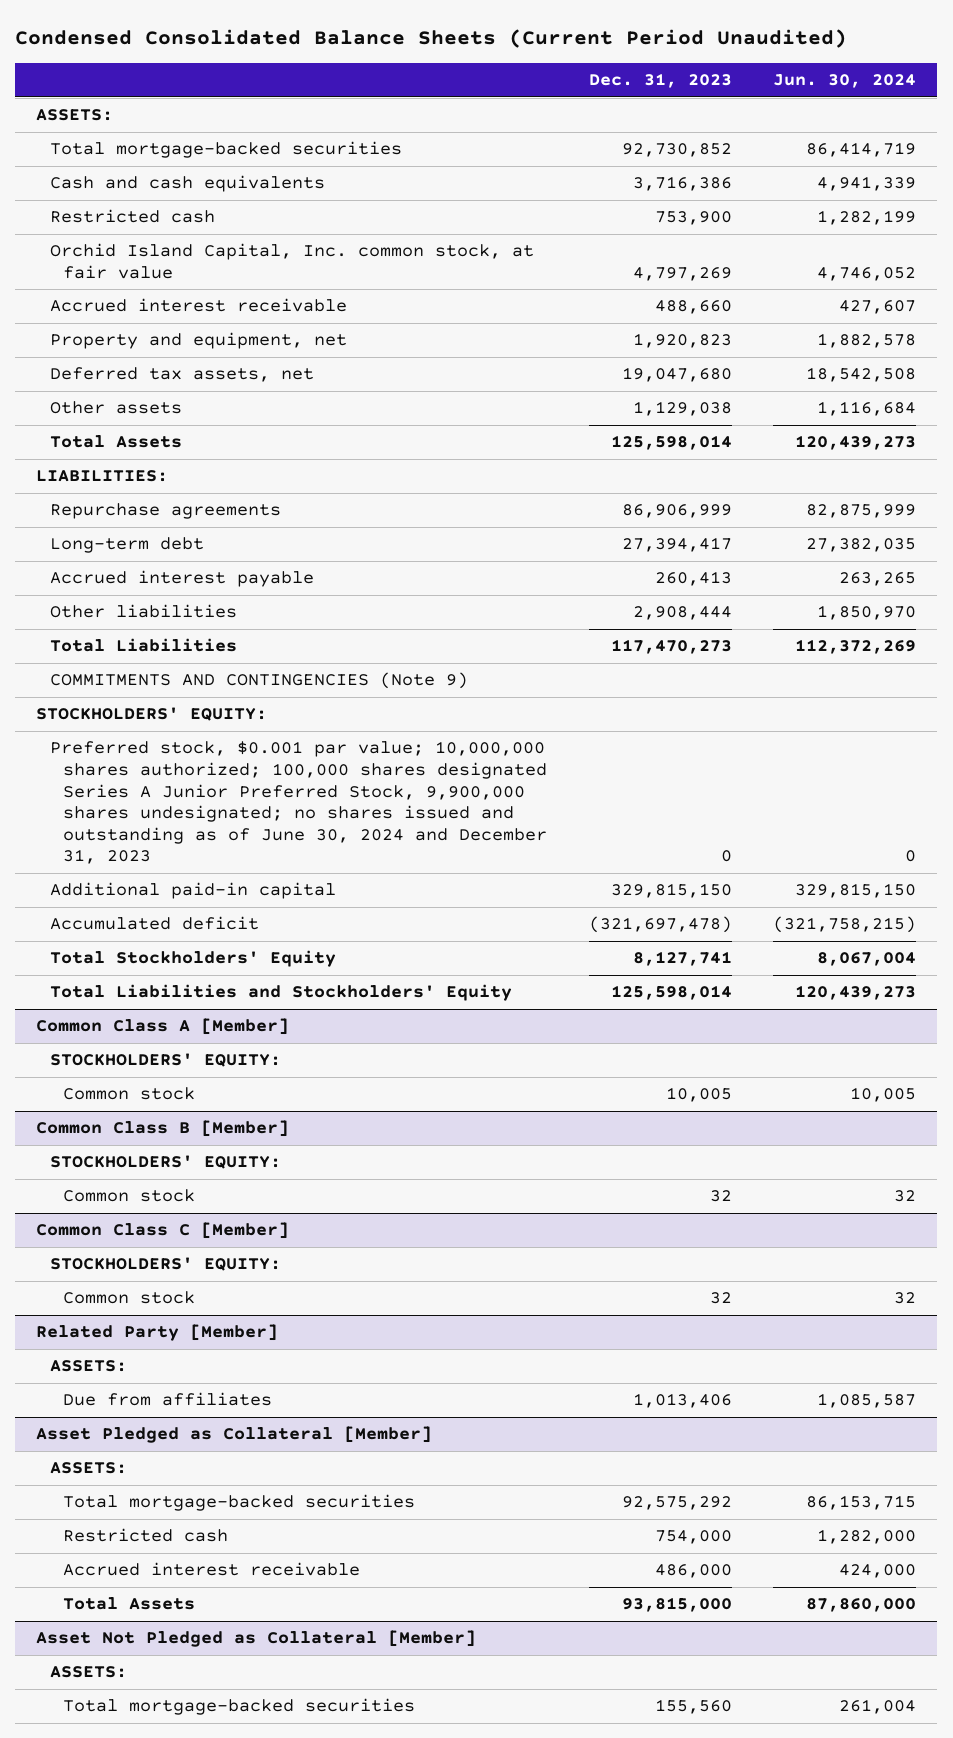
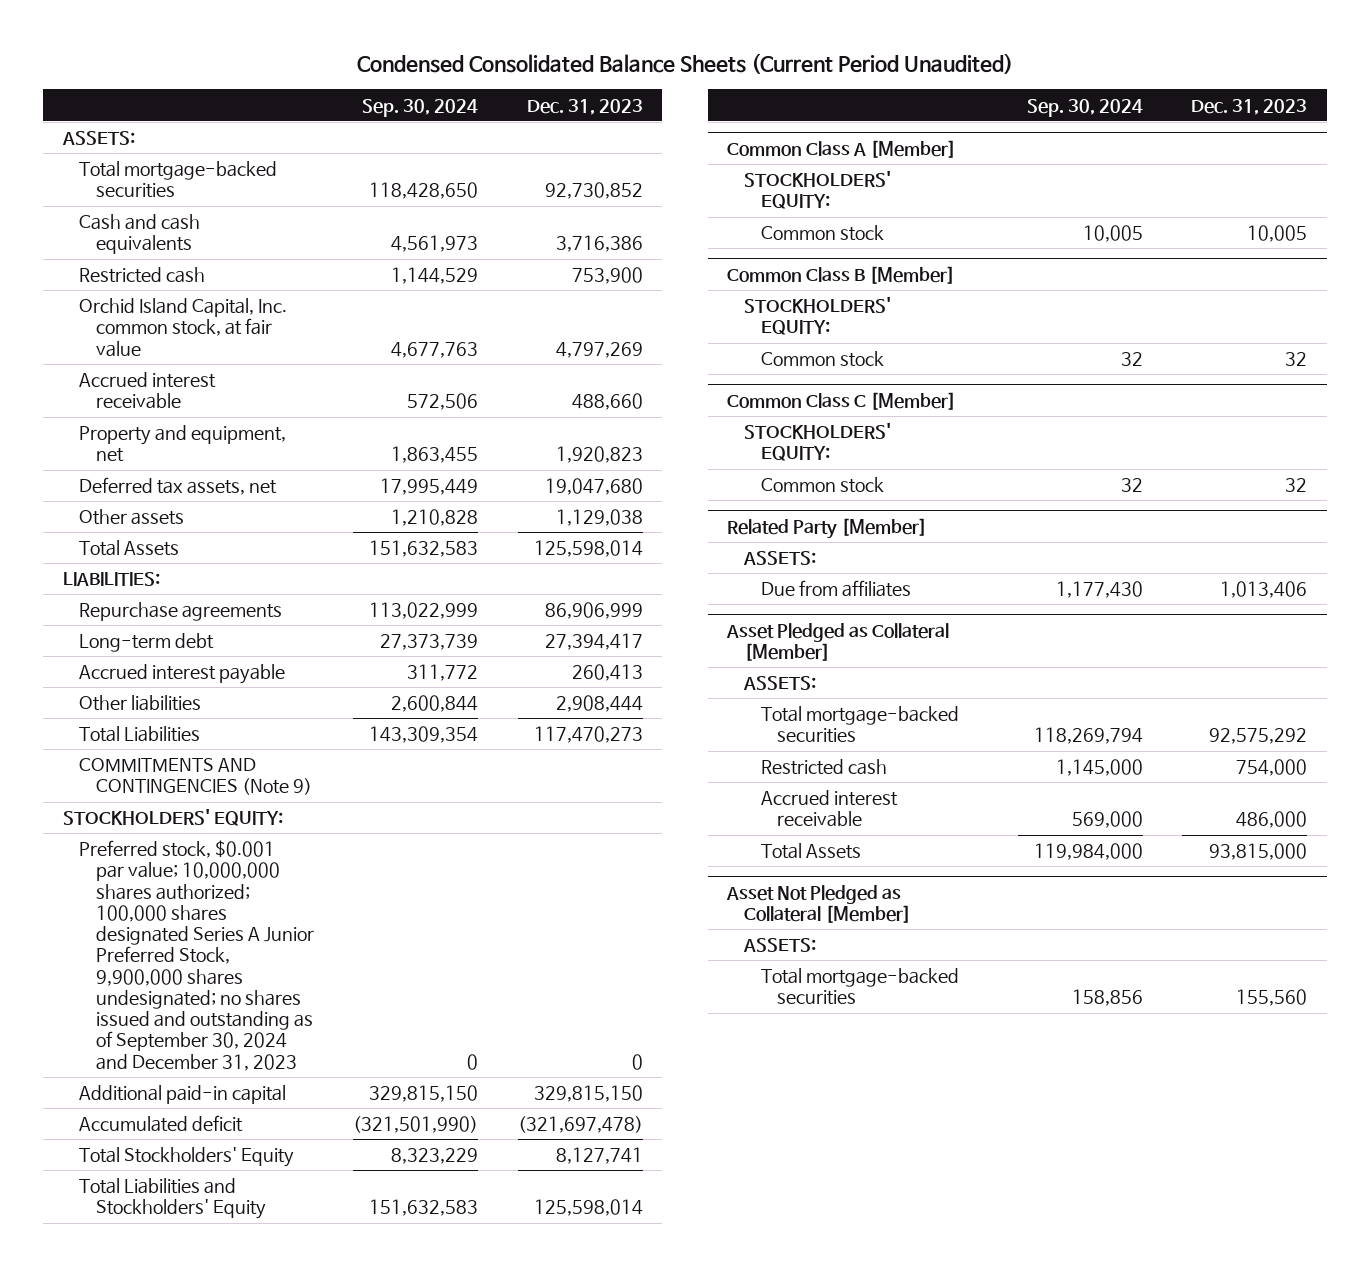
[773,74,917,89] Jun. 30, 2024 -> none
none -> [362,98,479,117] Sep. 30, 2024
[49,741,548,865] Preferred stock, $0.001 par value; 10,000,000 shares authorized; 100,000 shares designated Series A Junior Preferred Stock, 9,900,000 shares undesignated; no shares issued and outstanding as of June 30, 2024 and December 31, 2023 -> [79,840,315,1071] Preferred stock, $0.001 par value; 10,000,000 shares authorized; 100,000 shares designated Series A Junior Preferred Stock, 9,900,000 shares undesignated; no shares issued and outstanding as of September 30, 2024 and December 31, 2023

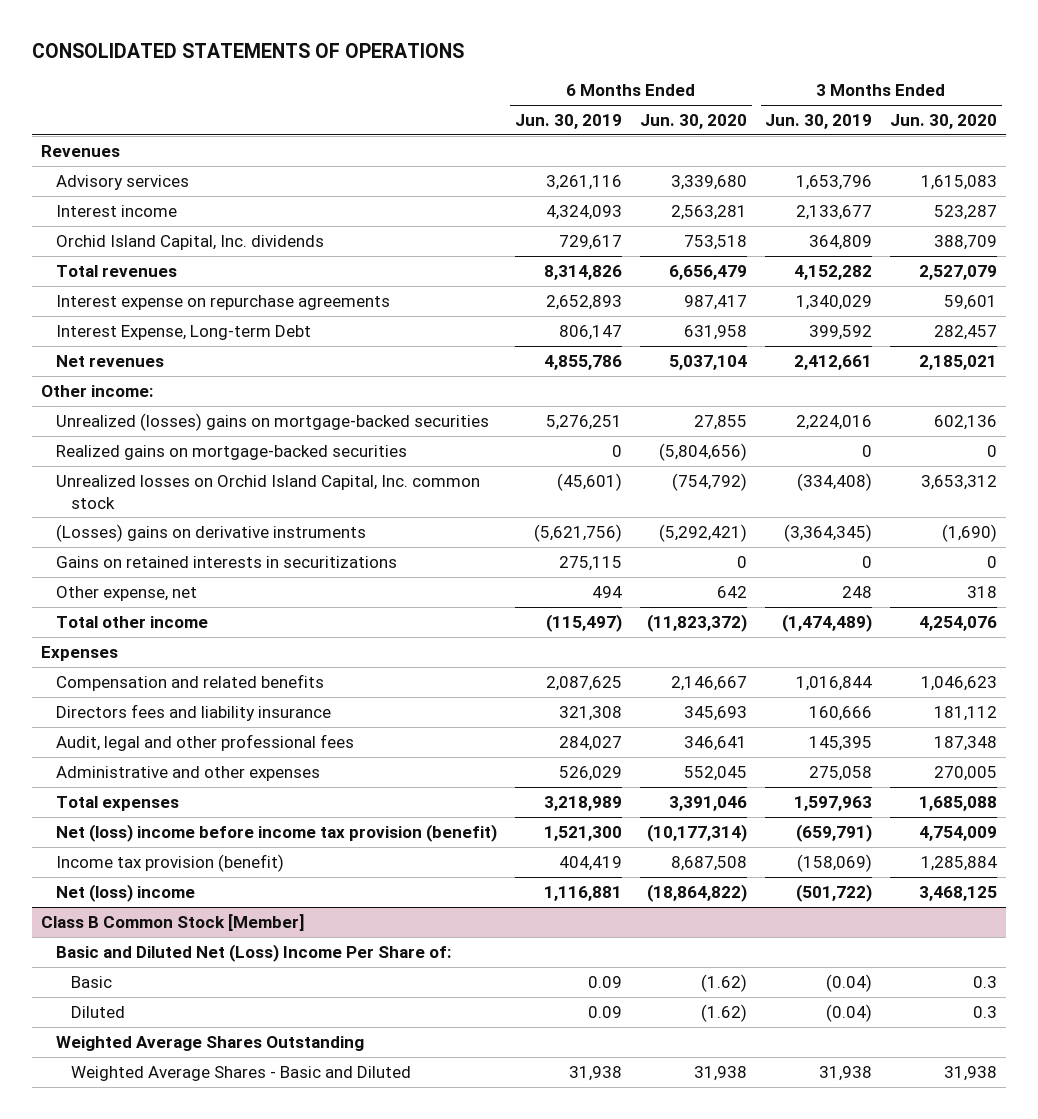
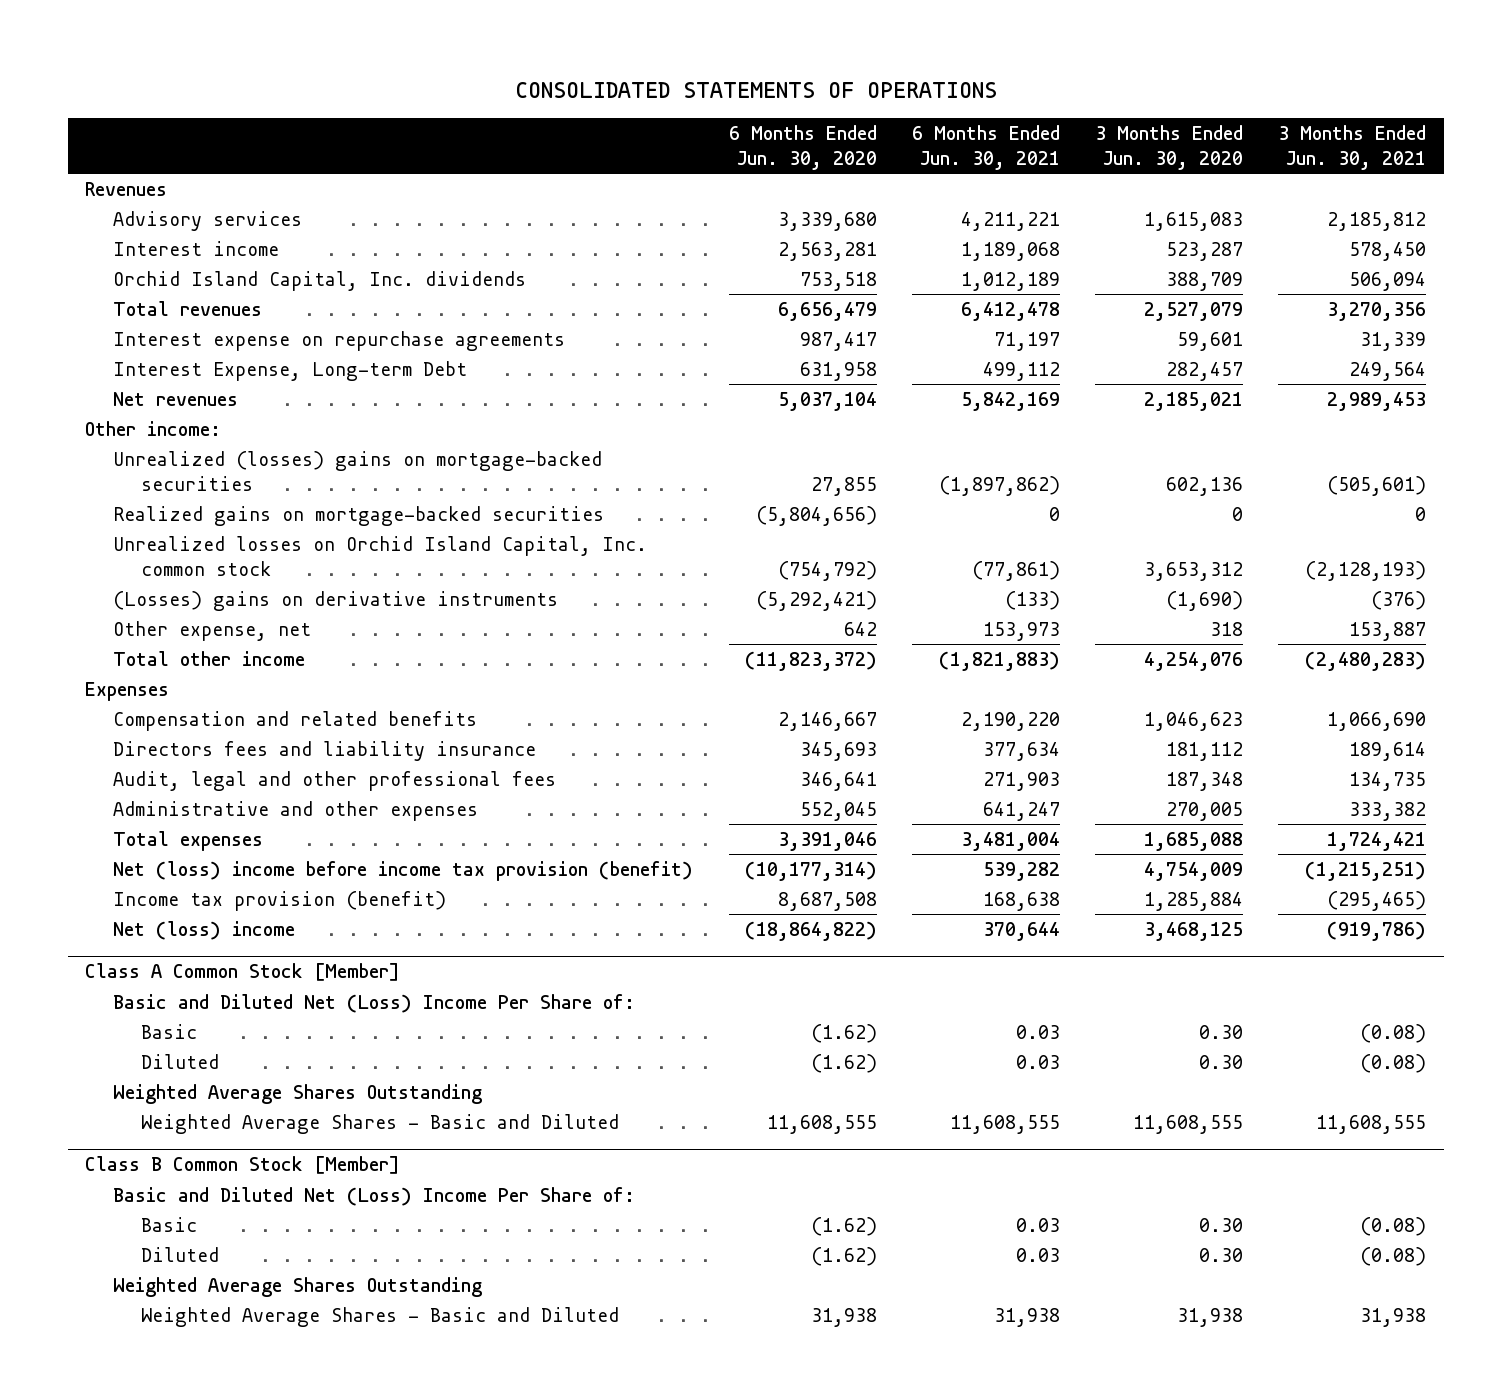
[514,114,622,130] Jun. 30, 2019 -> none
[765,114,873,130] Jun. 30, 2019 -> none
none -> [911,124,1060,170] 6 Months Ended Jun. 30, 2021
none -> [1278,124,1427,170] 3 Months Ended Jun. 30, 2021
[55,555,397,568] Gains on retained interests in securitizations -> none
none -> [85,963,401,982] Class A Common Stock [Member]
none -> [113,993,636,1013] Basic and Diluted Net (Loss) Income Per Share of:
none -> [141,1023,198,1039] Basic
none -> [141,1053,220,1069] Diluted
none -> [113,1083,483,1104] Weighted Average Shares Outstanding
none -> [141,1113,620,1134] Weighted Average Shares - Basic and Diluted
[973,975,998,988] 0.3 -> [1199,1217,1244,1232] 0.30
[973,1005,998,1018] 0.3 -> [1199,1247,1244,1262] 0.30

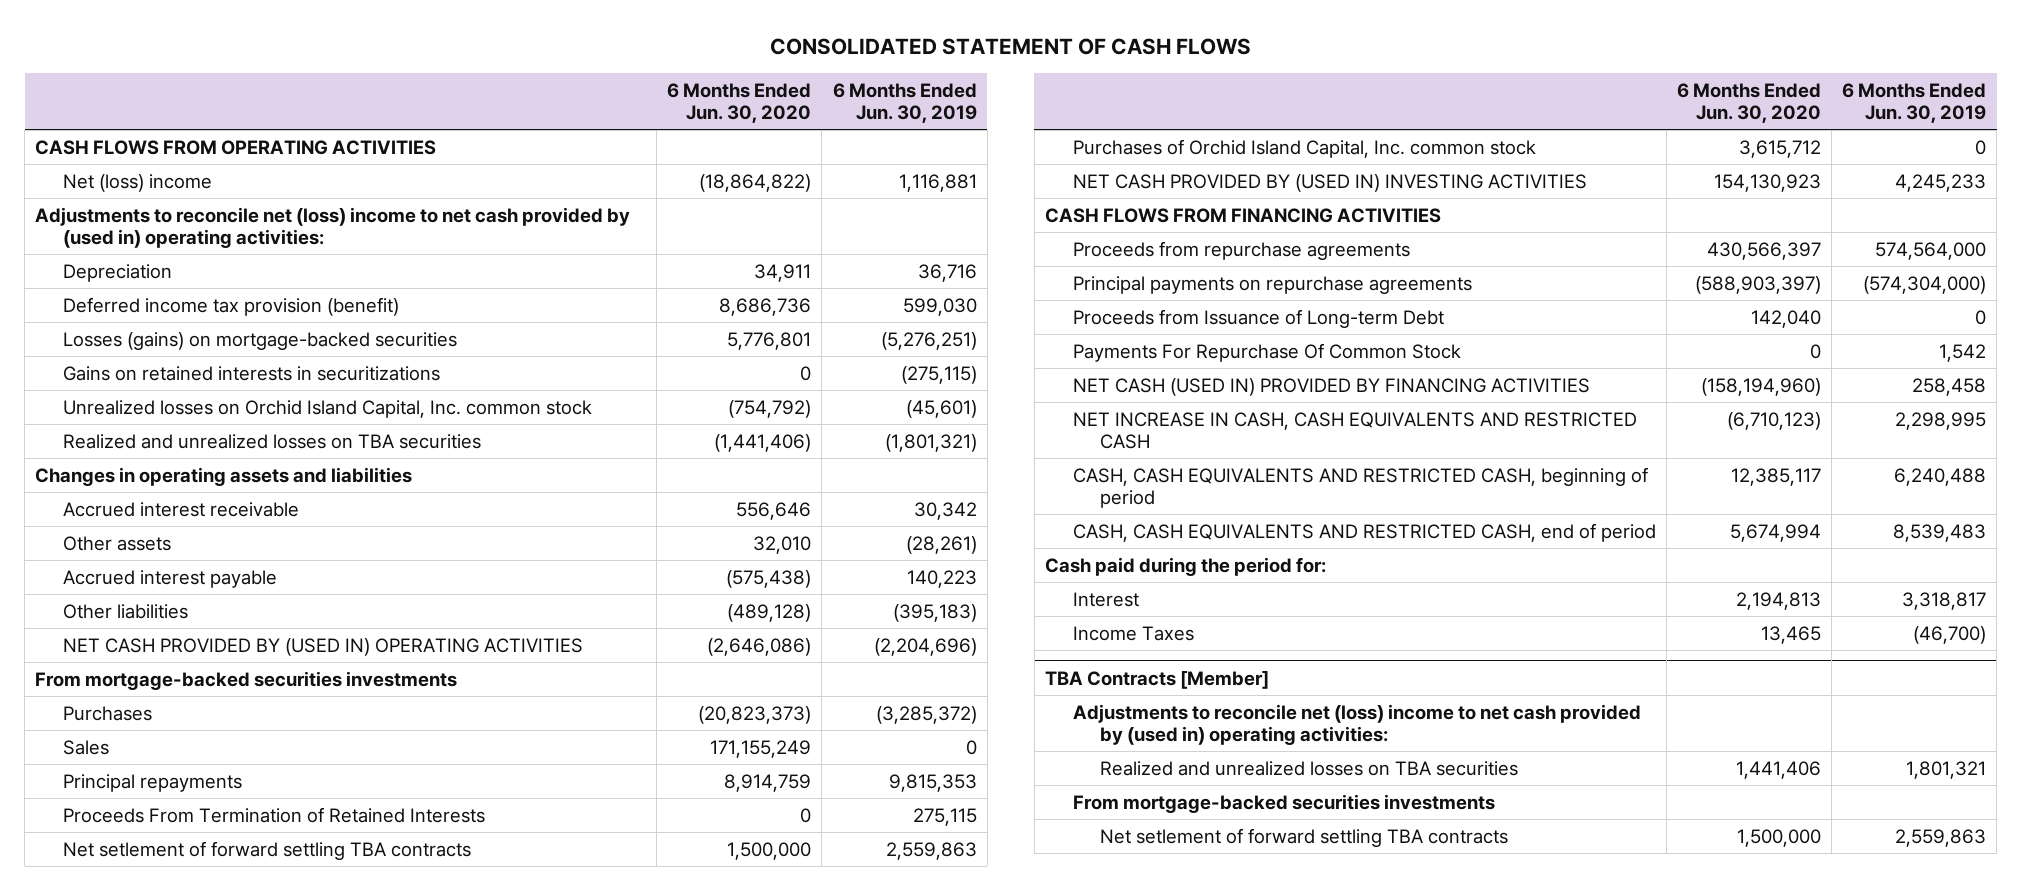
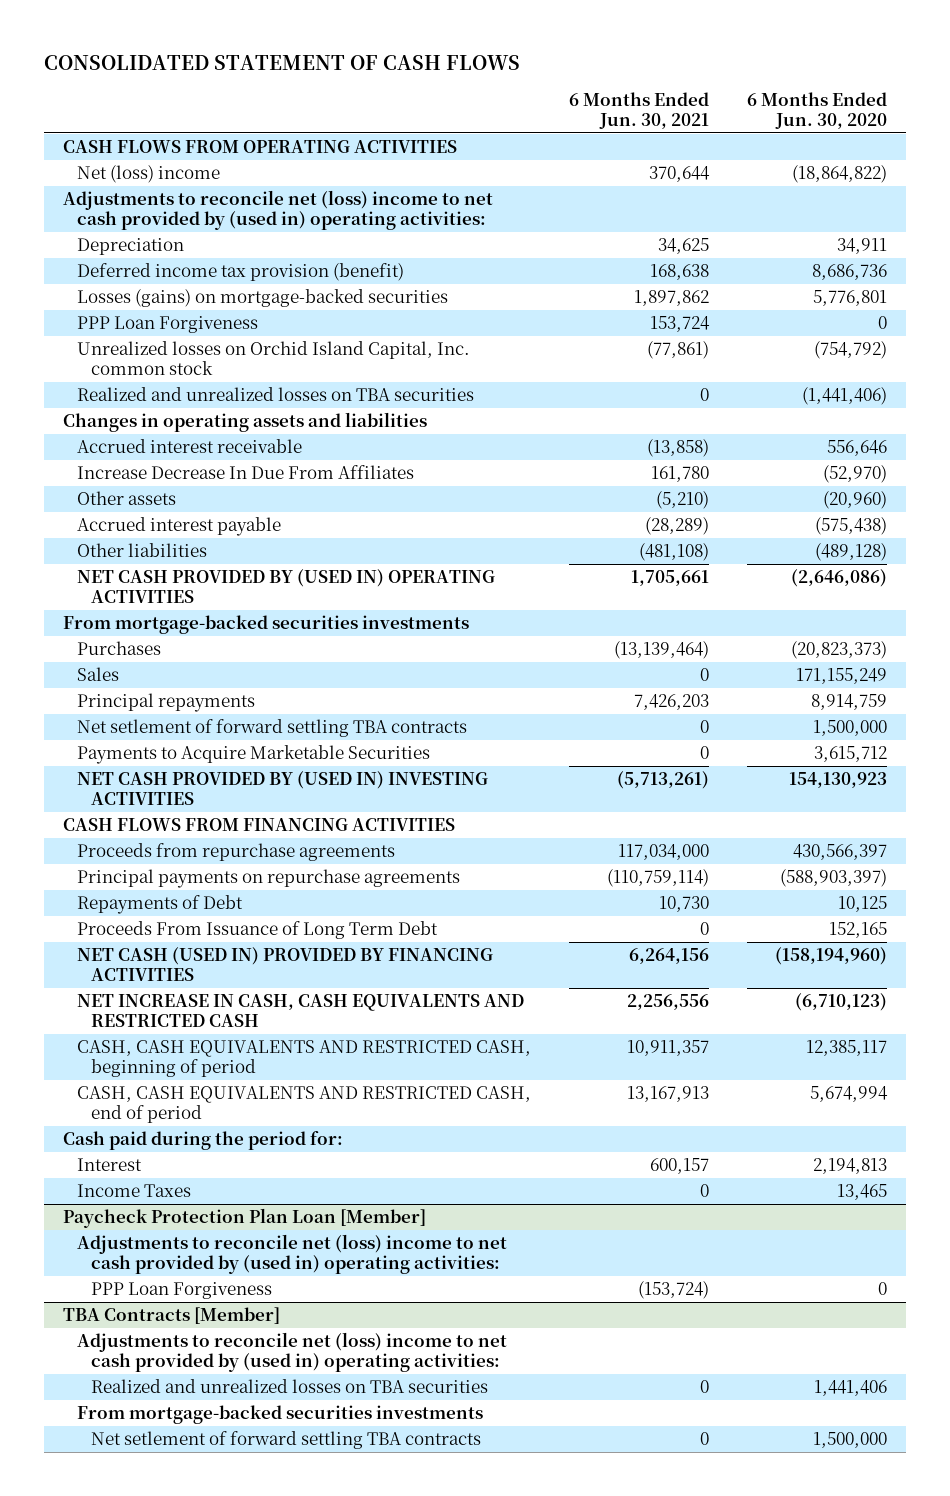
[832,82,977,123] 6 Months Ended Jun. 30, 2019 -> none
none -> [568,92,709,129] 6 Months Ended Jun. 30, 2021
[63,365,441,381] Gains on retained interests in securitizations -> none
none -> [76,316,258,334] PPP Loan Forgiveness
none -> [76,465,414,480] Increase Decrease In Due From Affiliates
[753,535,812,554] 32,010 -> [822,491,887,510] (20,960)
[63,806,486,823] Proceeds From Termination of Retained Interests -> none
[1072,138,1536,158] Purchases of Orchid Island Capital, Inc. common stock -> [76,745,430,765] Payments to Acquire Marketable Securities
[1072,342,1461,362] Payments For Repurchase Of Common Stock -> none
none -> [76,895,243,915] Repayments of Debt
[1072,308,1444,328] Proceeds from Issuance of Long-term Debt -> [76,921,438,940] Proceeds From Issuance of Long Term Debt
[1750,309,1821,328] 142,040 -> [828,922,887,939] 152,165
none -> [62,1208,426,1229] Paycheck Protection Plan Loan [Member]
none -> [76,1234,507,1275] Adjustments to reconcile net (loss) income to net cash provided by (used in) operating activities:
none -> [90,1282,272,1300] PPP Loan Forgiveness

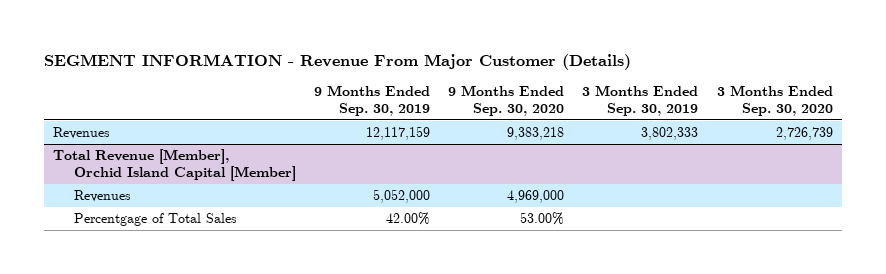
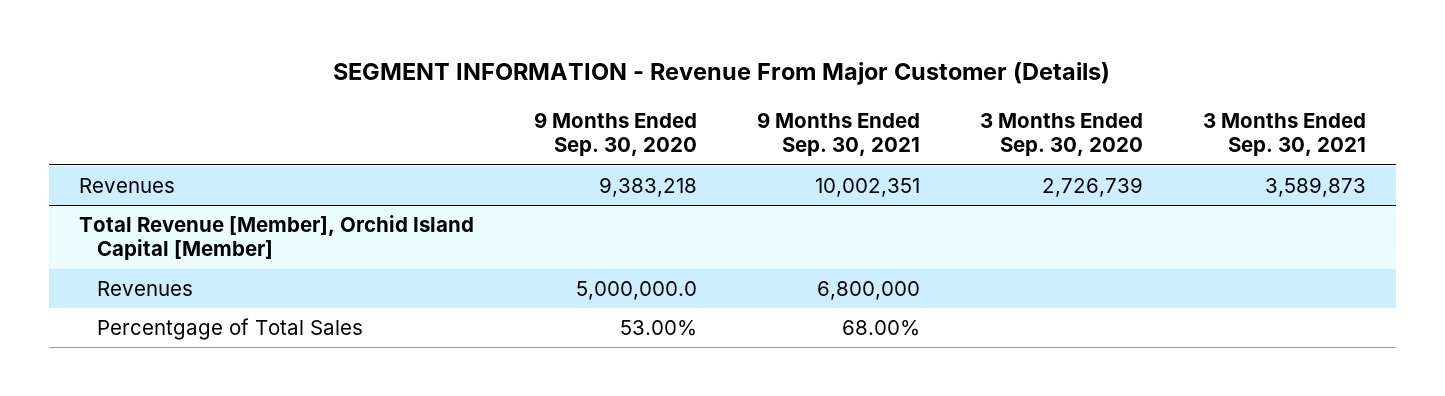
[313,85,430,116] 9 Months Ended Sep. 30, 2019 -> none
[582,85,699,116] 3 Months Ended Sep. 30, 2019 -> none
none -> [756,112,920,157] 9 Months Ended Sep. 30, 2021
none -> [1202,113,1366,157] 3 Months Ended Sep. 30, 2021
[507,190,565,204] 4,969,000 -> [575,281,697,301] 5,000,000.0

